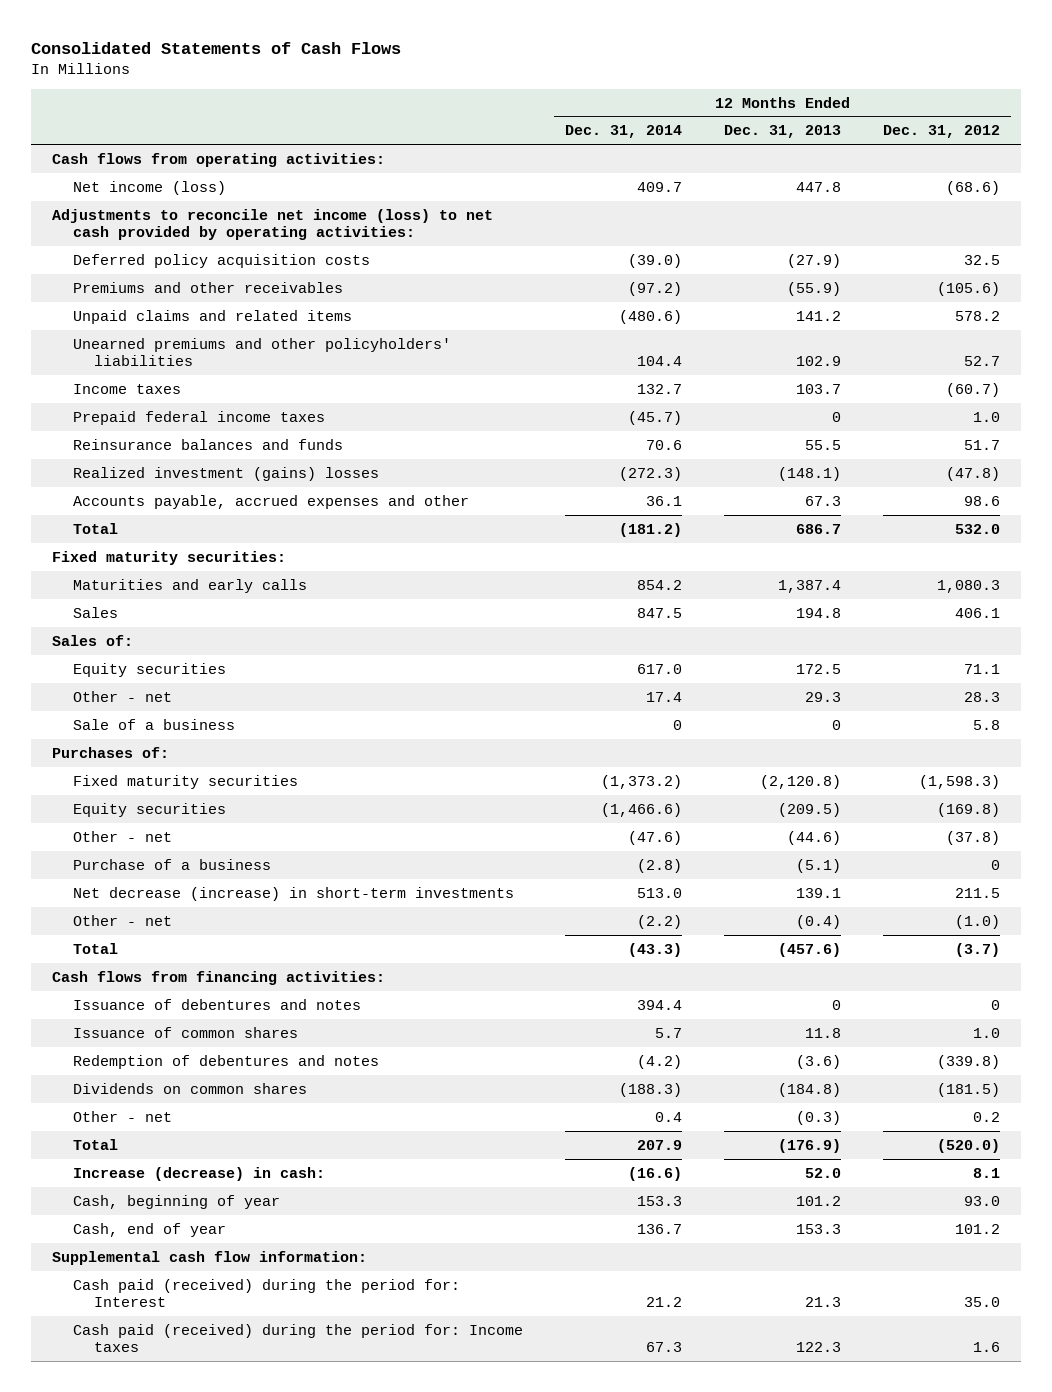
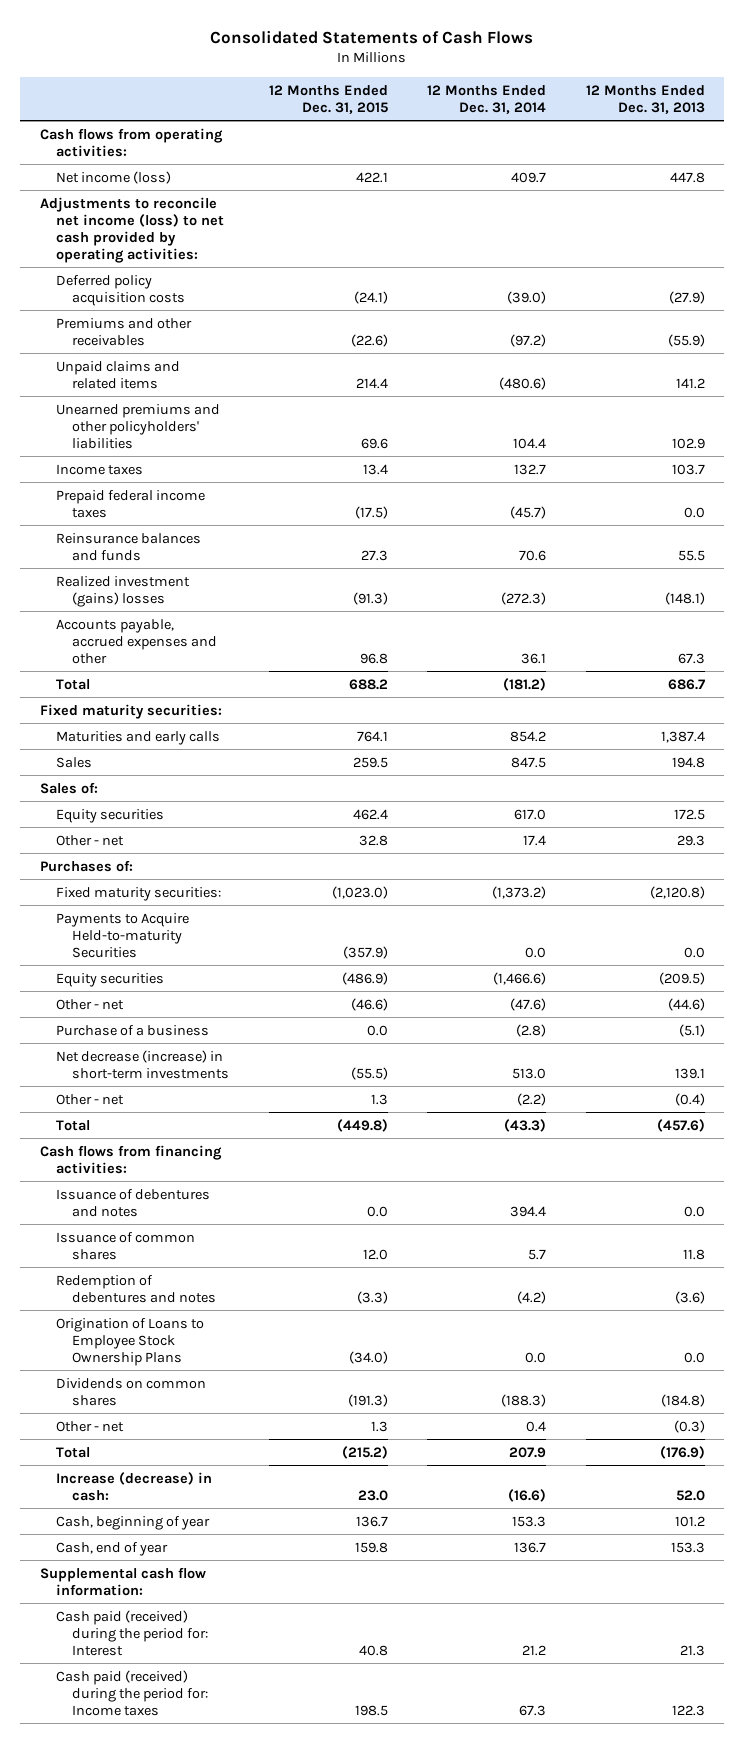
[883,125,1001,139] Dec. 31, 2012 -> none
none -> [268,84,388,114] 12 Months Ended Dec. 31, 2015
[832,411,842,422] 0 -> [683,506,705,518] 0.0
[72,718,235,730] Sale of a business -> none
[72,774,298,789] Fixed maturity securities -> [55,886,221,901] Fixed maturity securities:
none -> [55,912,189,958] Payments to Acquire Held-to-maturity Securities
[832,999,842,1010] 0 -> [683,1205,705,1217] 0.0
none -> [55,1317,204,1366] Origination of Loans to Employee Stock Ownership Plans

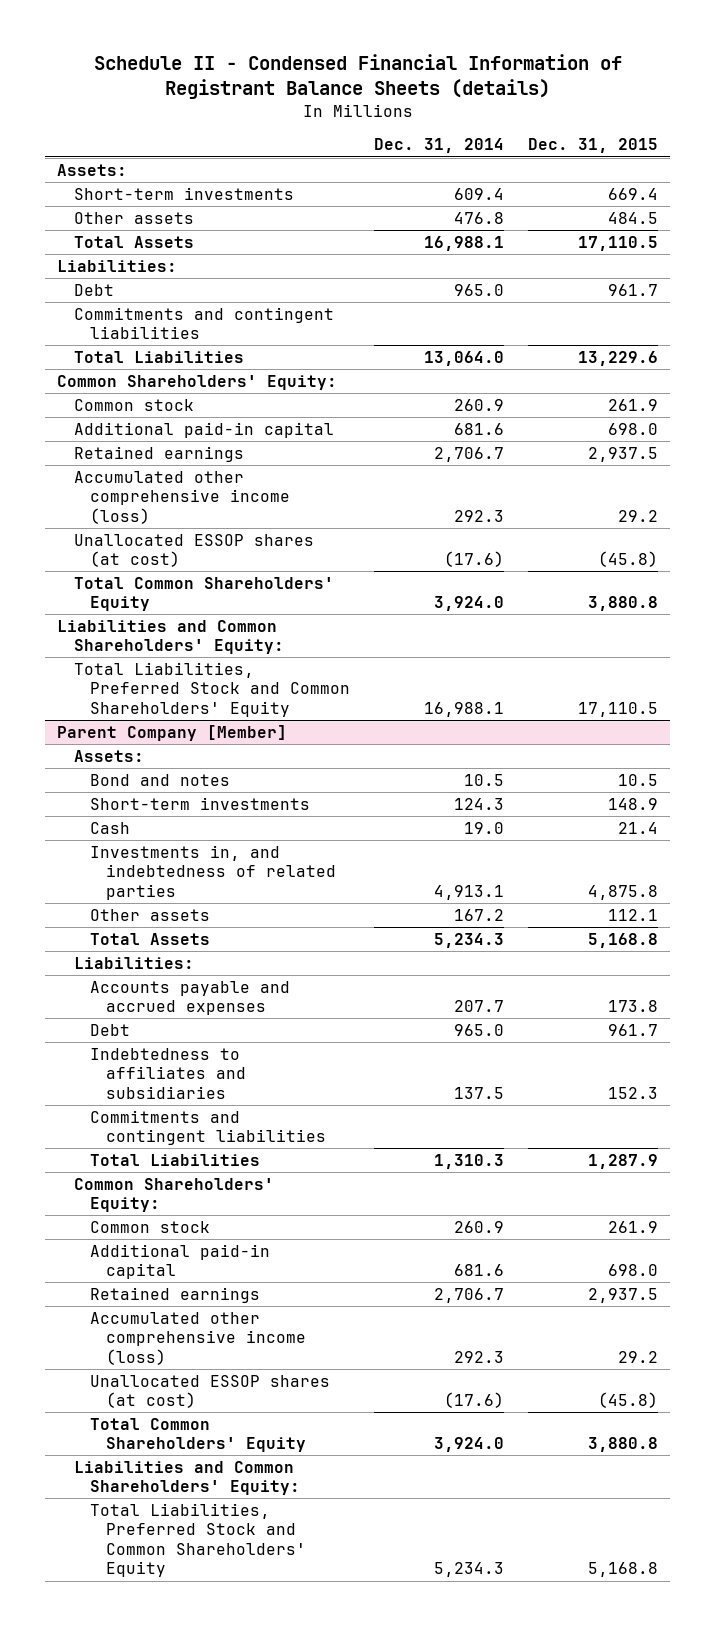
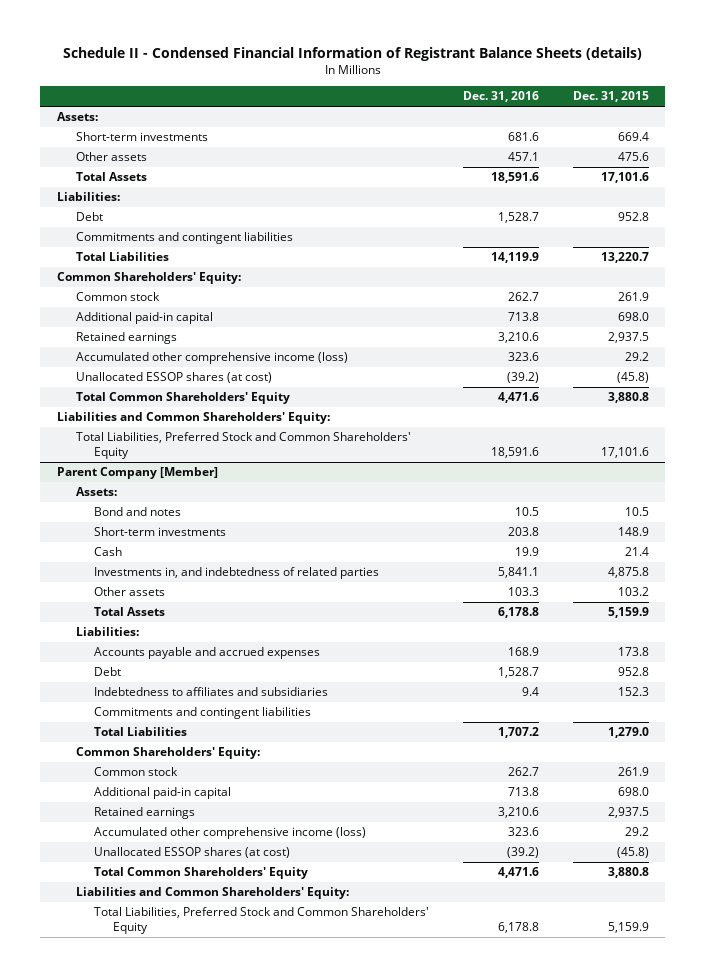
[373,138,504,154] Dec. 31, 2014 -> none
none -> [462,91,539,103] Dec. 31, 2016
[607,211,658,224] 484.5 -> [617,152,649,162] 475.6
[577,235,658,251] 17,110.5 -> [600,172,649,184] 17,101.6
[607,283,658,296] 961.7 -> [617,212,649,222] 952.8
[577,350,658,366] 13,229.6 -> [600,252,649,264] 13,220.7
[577,701,658,717] 17,110.5 -> [600,447,649,459] 17,101.6
[607,908,658,921] 112.1 -> [617,587,649,597] 103.2
[587,932,658,948] 5,168.8 -> [607,607,649,619] 5,159.9
[607,1023,658,1036] 961.7 -> [617,667,649,677] 952.8
[587,1153,658,1169] 1,287.9 -> [607,727,649,739] 1,279.0
[587,1562,658,1578] 5,168.8 -> [607,922,649,934] 5,159.9

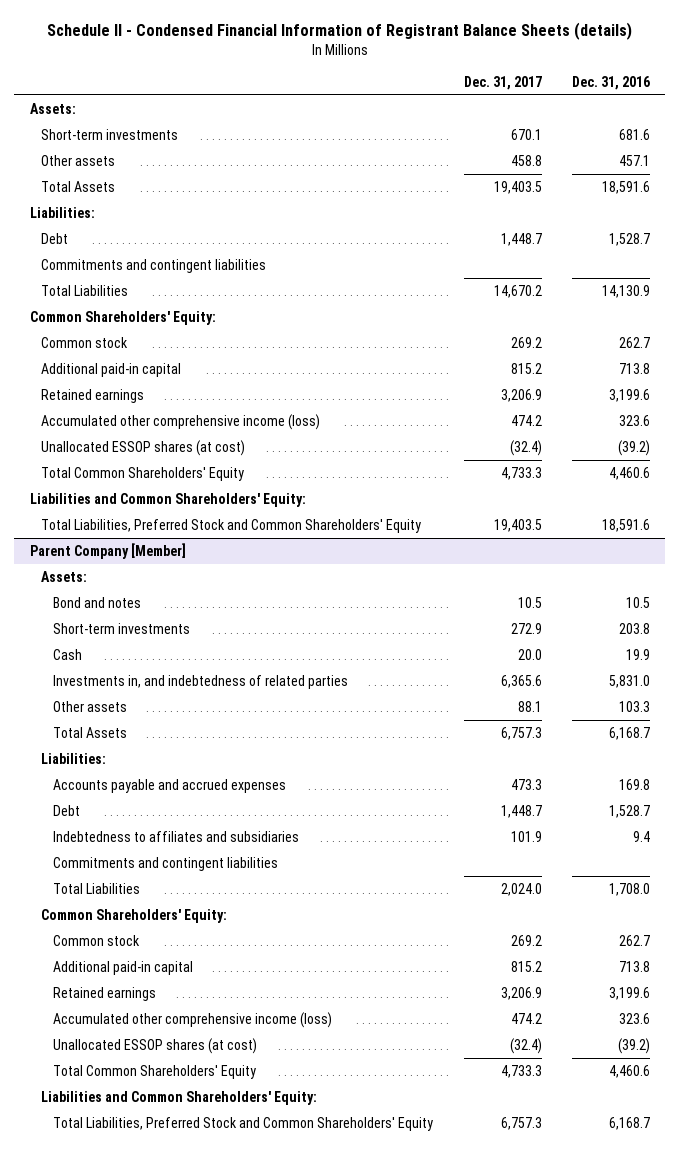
[572,91,649,103] Dec. 31, 2015 -> none
none -> [463,75,542,90] Dec. 31, 2017
[490,252,539,264] 14,119.9 -> [601,285,650,299] 14,130.9
[497,332,539,344] 3,210.6 -> [608,389,650,403] 3,199.6
[497,392,539,404] 4,471.6 -> [608,467,650,481] 4,460.6
[497,567,539,579] 5,841.1 -> [608,675,650,689] 5,831.0
[497,607,539,619] 6,178.8 -> [608,727,650,741] 6,168.7
[507,647,539,657] 168.9 -> [618,779,650,791] 169.8
[497,727,539,739] 1,707.2 -> [608,883,650,897] 1,708.0
[497,807,539,819] 3,210.6 -> [608,987,650,1001] 3,199.6
[497,867,539,879] 4,471.6 -> [608,1065,650,1079] 4,460.6
[497,922,539,934] 6,178.8 -> [608,1117,650,1131] 6,168.7

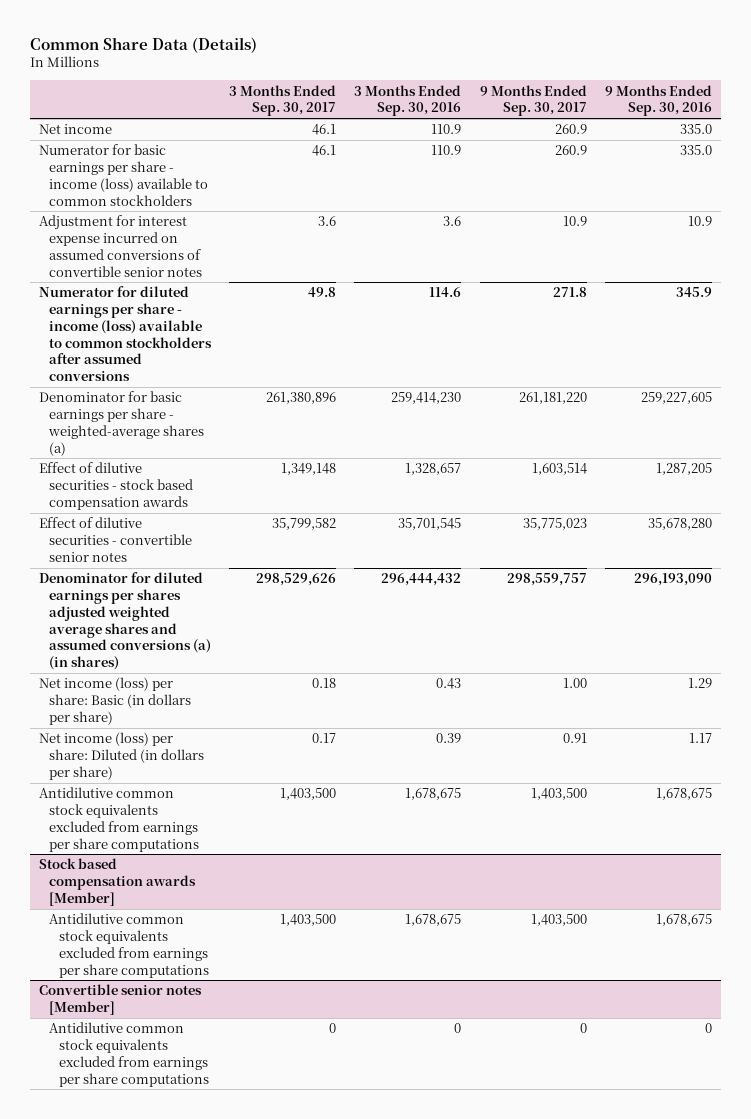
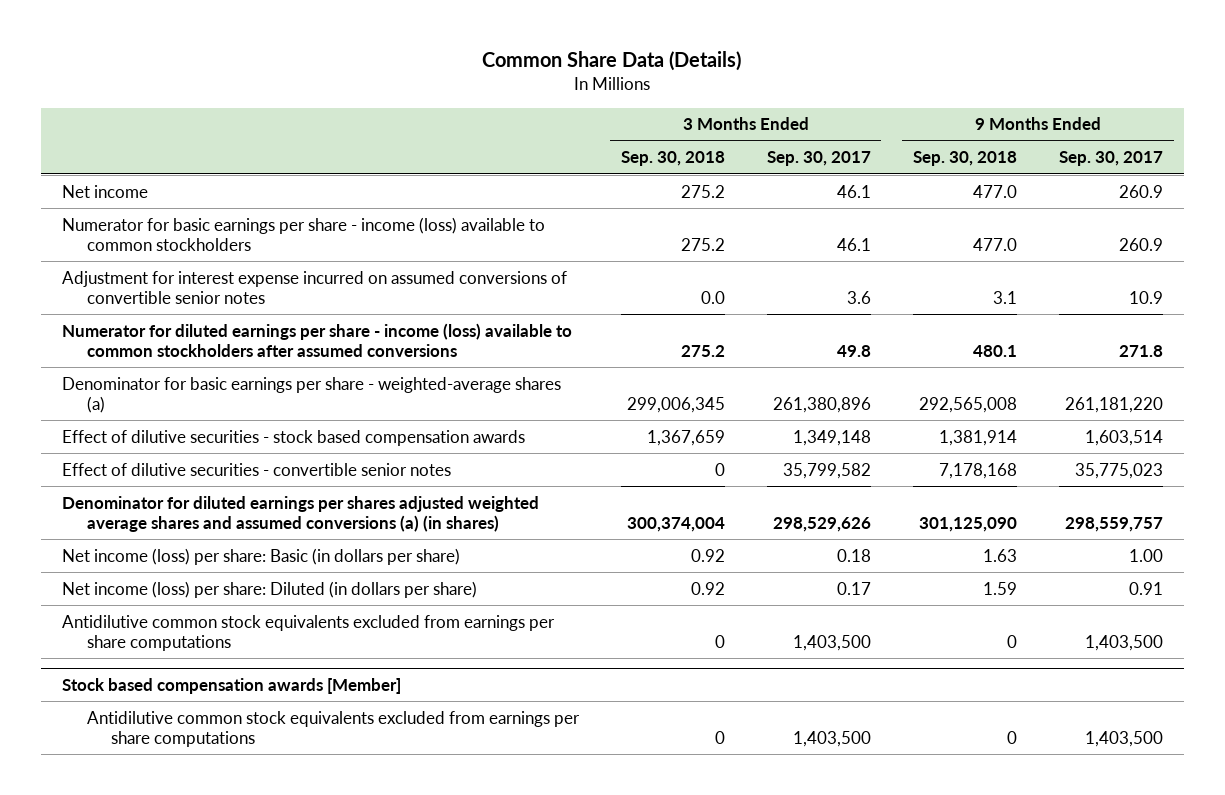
[354,84,462,117] 3 Months Ended Sep. 30, 2016 -> none
[604,84,712,117] 9 Months Ended Sep. 30, 2016 -> none
none -> [620,151,725,167] Sep. 30, 2018
none -> [912,151,1017,167] Sep. 30, 2018
[39,984,203,1015] Convertible senior notes [Member] -> none
[49,1022,210,1087] Antidilutive common stock equivalents excluded from earnings per share computations -> none

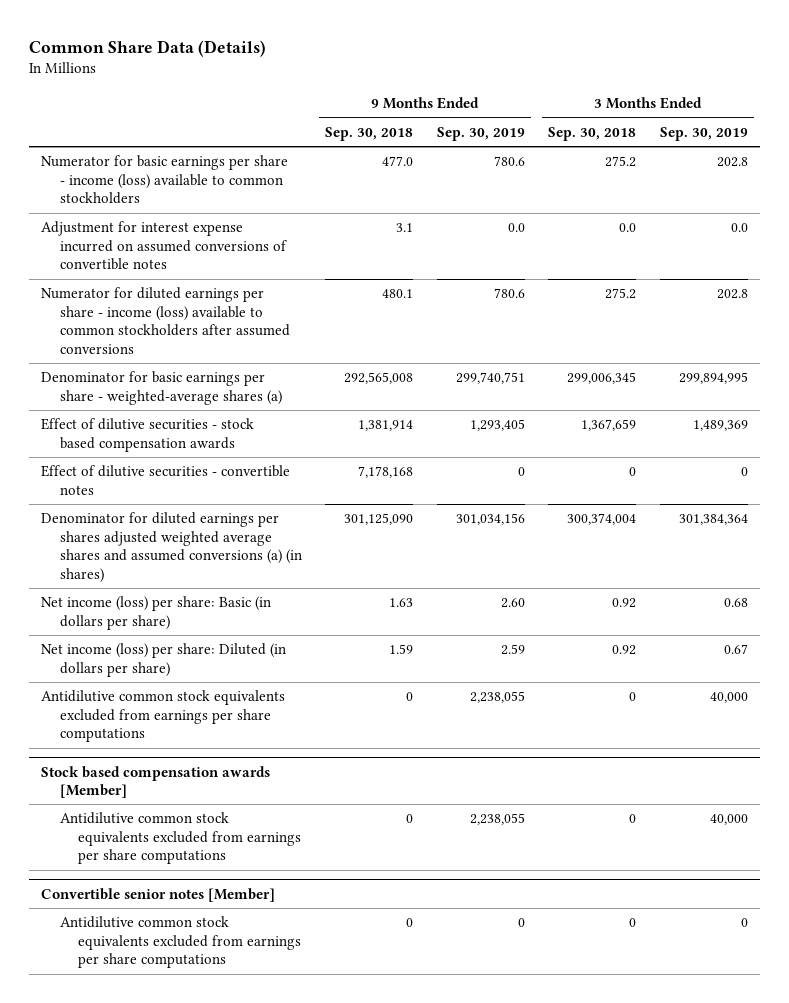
[766,151,871,167] Sep. 30, 2017 -> none
[1059,151,1164,167] Sep. 30, 2017 -> none
none -> [436,126,525,141] Sep. 30, 2019
none -> [659,126,748,141] Sep. 30, 2019
[61,184,148,198] Net income -> none
[61,270,567,304] Adjustment for interest expense incurred on assumed conversions of convertible senior notes -> [41,221,287,271] Adjustment for interest expense incurred on assumed conversions of convertible notes
[61,462,451,476] Effect of dilutive securities - convertible senior notes -> [41,465,291,495] Effect of dilutive securities - convertible notes
none -> [41,887,276,902] Convertible senior notes [Member]
none -> [59,916,301,969] Antidilutive common stock equivalents excluded from earnings per share computations

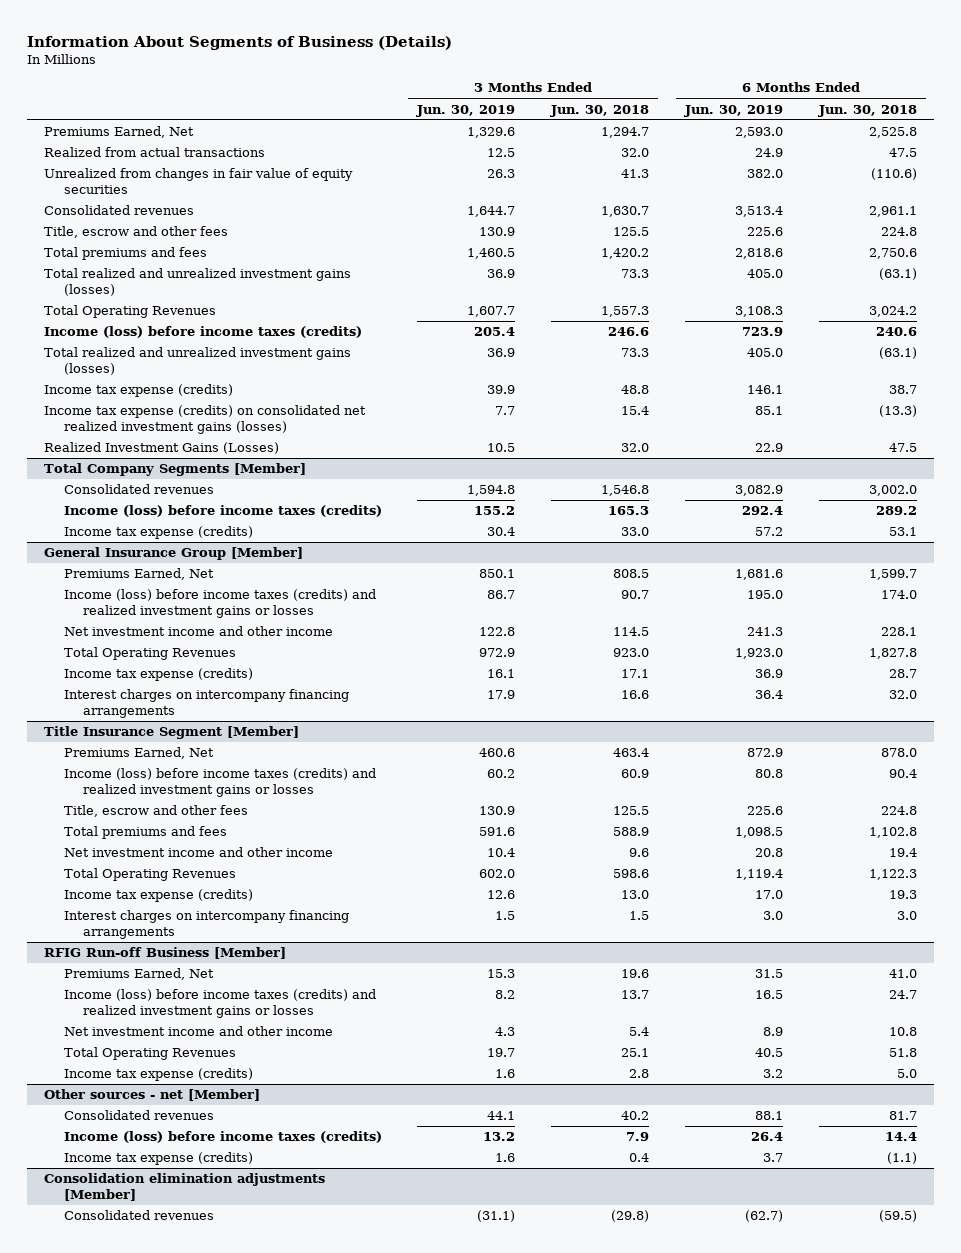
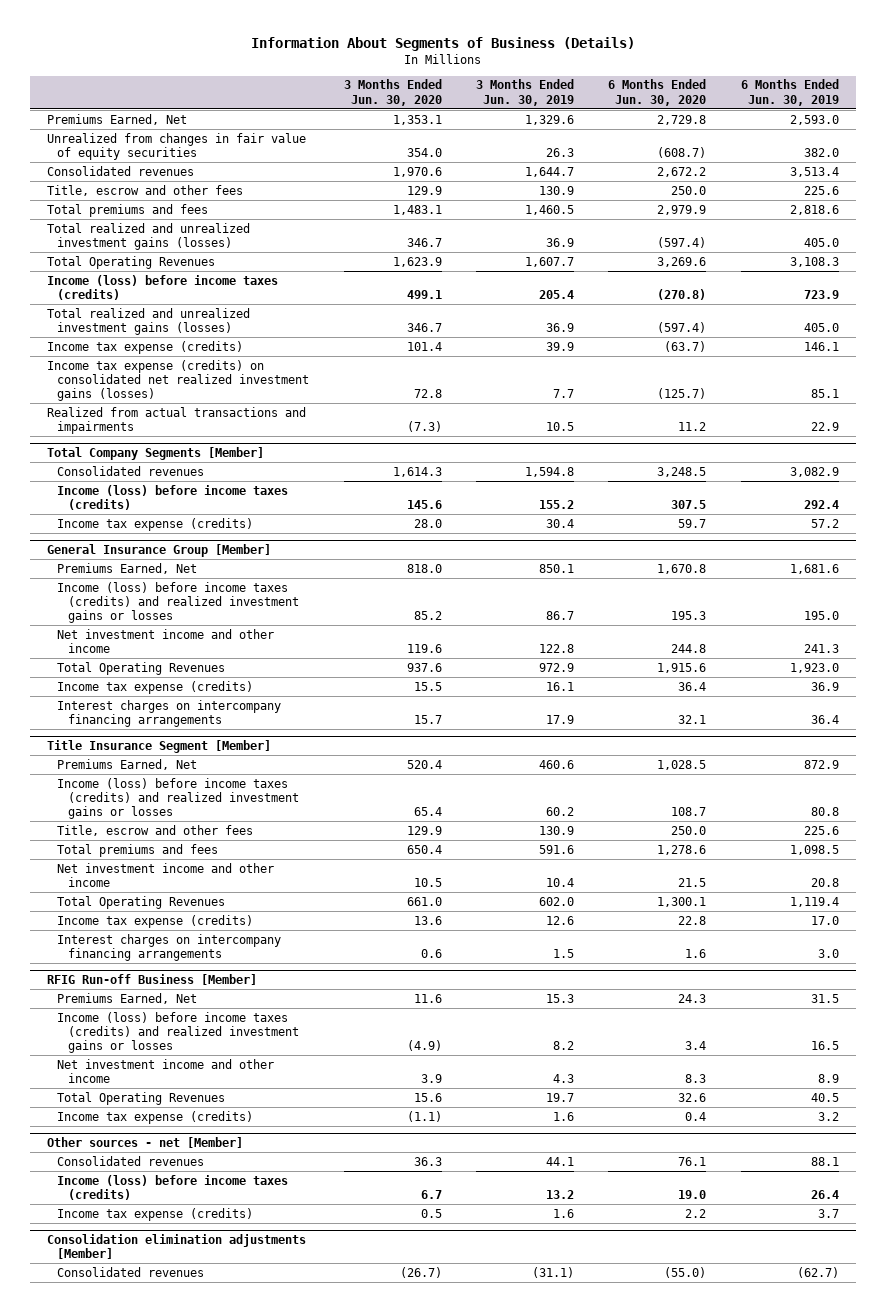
[550,104,650,117] Jun. 30, 2018 -> none
[817,104,917,117] Jun. 30, 2018 -> none
none -> [343,79,442,106] 3 Months Ended Jun. 30, 2020
none -> [608,79,707,106] 6 Months Ended Jun. 30, 2020
[44,147,266,158] Realized from actual transactions -> none
[44,442,280,455] Realized Investment Gains (Losses) -> [46,406,306,435] Realized from actual transactions and impairments

